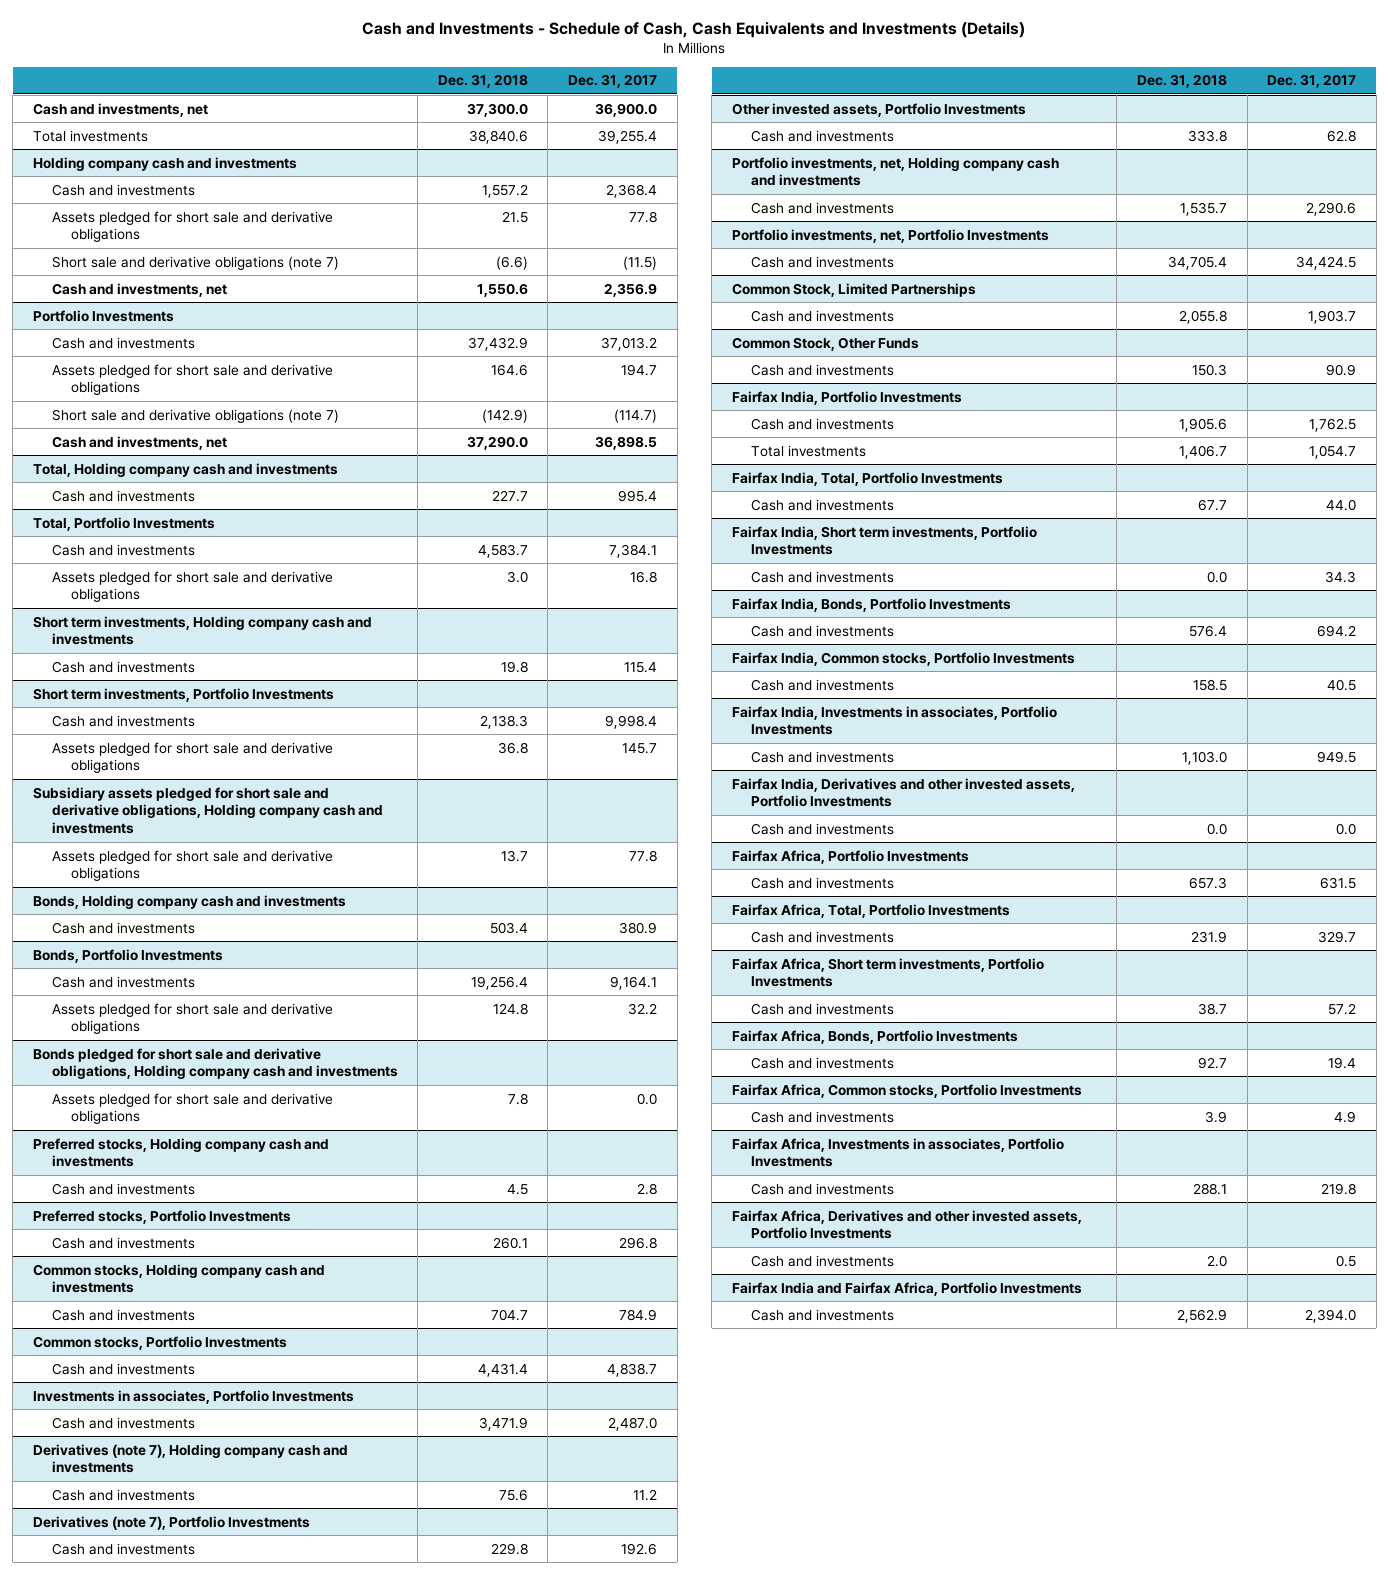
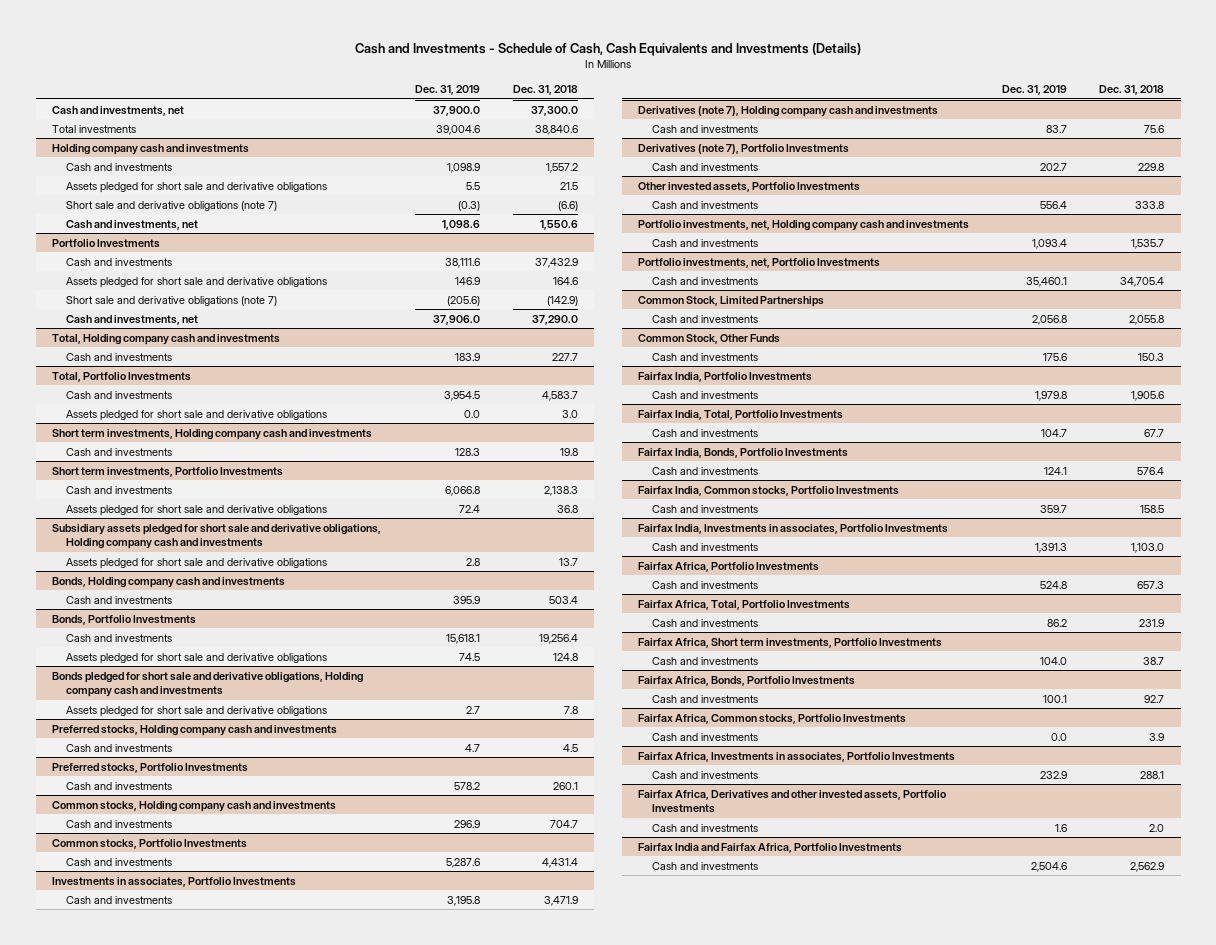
[568,74,658,89] Dec. 31, 2017 -> none
none -> [415,85,481,96] Dec. 31, 2019
[750,444,866,457] Total investments -> none
[731,525,1037,556] Fairfax India, Short term investments, Portfolio Investments -> none
[750,570,894,583] Cash and investments -> none
[731,777,1075,808] Fairfax India, Derivatives and other invested assets, Portfolio Investments -> none
[750,822,894,835] Cash and investments -> none

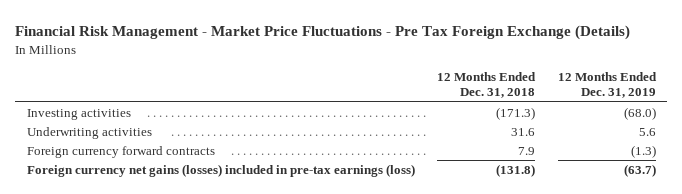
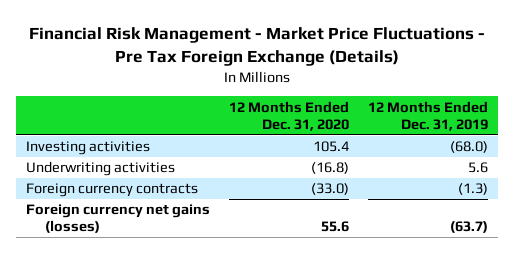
[437,71,537,99] 12 Months Ended Dec. 31, 2018 -> none
none -> [229,100,350,131] 12 Months Ended Dec. 31, 2020
[26,145,215,158] Foreign currency forward contracts -> [25,183,198,198] Foreign currency contracts
[26,163,415,177] Foreign currency net gains (losses) included in pre-tax earnings (loss) -> [25,204,210,234] Foreign currency net gains (losses)

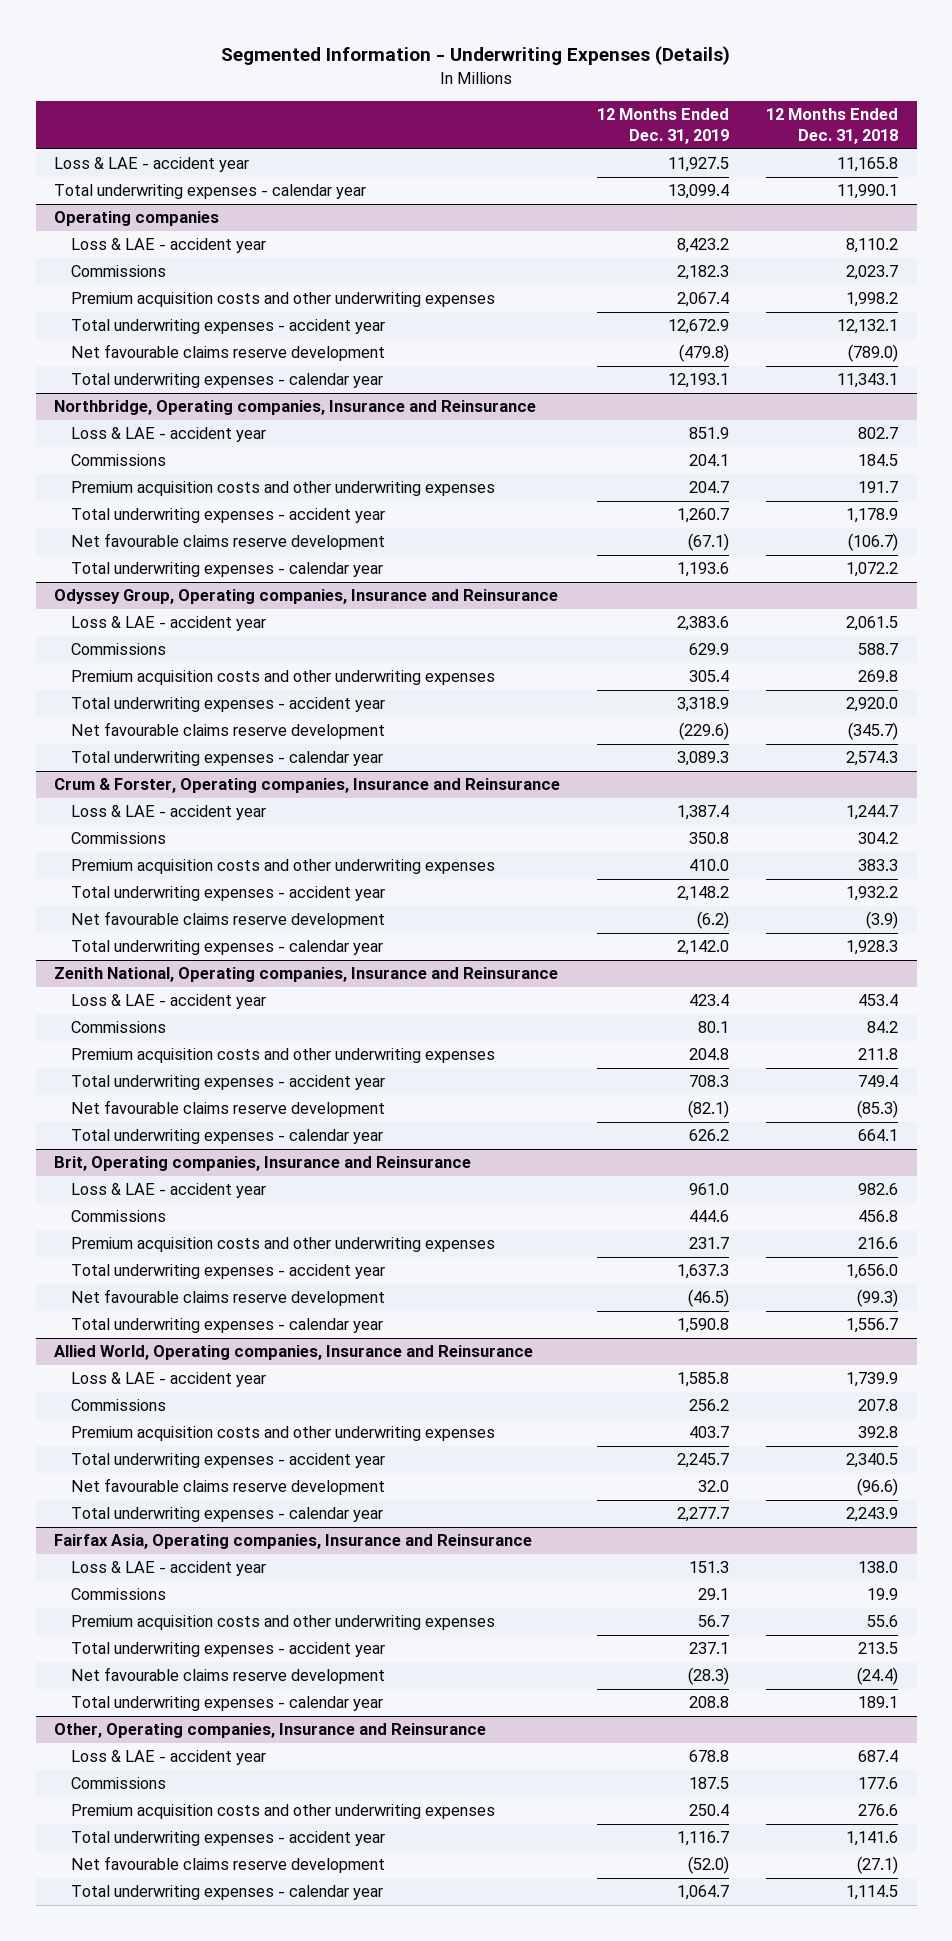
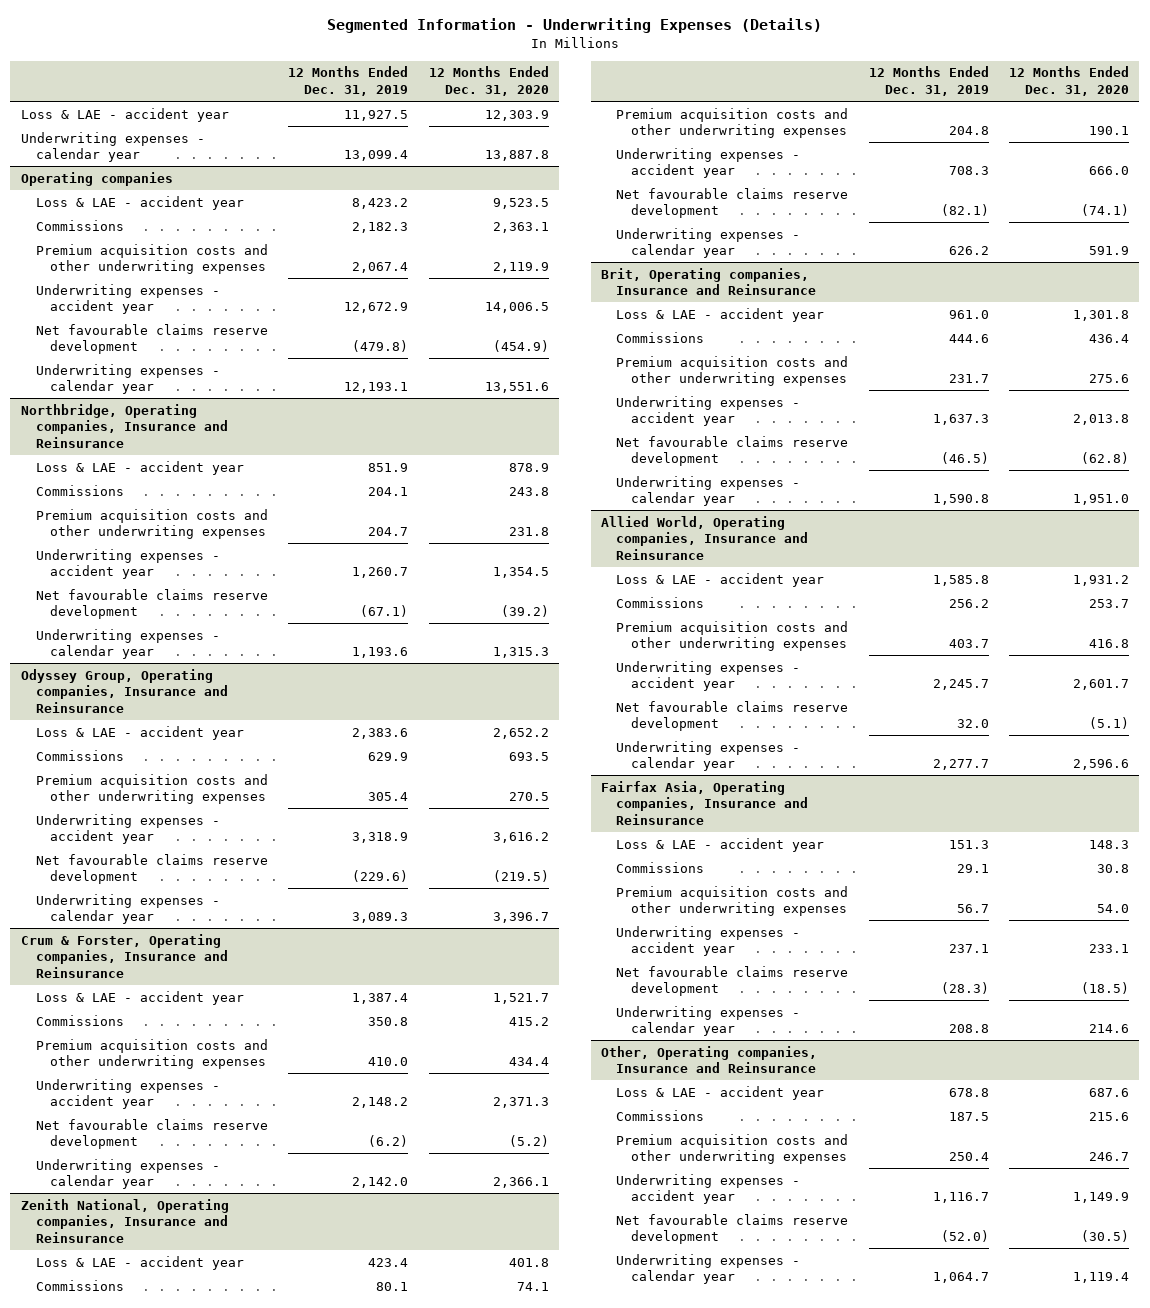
[766,107,899,145] 12 Months Ended Dec. 31, 2018 -> none
none -> [428,66,549,96] 12 Months Ended Dec. 31, 2020
[54,184,367,200] Total underwriting expenses - calendar year -> [20,131,205,163] Underwriting expenses - calendar year
[70,319,385,335] Total underwriting expenses - accident year -> [35,283,220,315] Underwriting expenses - accident year
[70,373,383,389] Total underwriting expenses - calendar year -> [35,363,220,395] Underwriting expenses - calendar year
[70,508,385,524] Total underwriting expenses - accident year -> [35,548,220,580] Underwriting expenses - accident year
[70,562,383,578] Total underwriting expenses - calendar year -> [35,628,220,660] Underwriting expenses - calendar year
[70,697,385,713] Total underwriting expenses - accident year -> [35,813,220,845] Underwriting expenses - accident year
[70,751,383,767] Total underwriting expenses - calendar year -> [35,893,220,925] Underwriting expenses - calendar year
[70,886,385,902] Total underwriting expenses - accident year -> [35,1078,220,1110] Underwriting expenses - accident year
[70,940,383,956] Total underwriting expenses - calendar year -> [35,1158,220,1190] Underwriting expenses - calendar year
[70,1075,385,1091] Total underwriting expenses - accident year -> [616,147,801,179] Underwriting expenses - accident year
[70,1129,383,1145] Total underwriting expenses - calendar year -> [616,227,801,259] Underwriting expenses - calendar year
[70,1264,385,1280] Total underwriting expenses - accident year -> [616,395,801,427] Underwriting expenses - accident year
[70,1318,383,1334] Total underwriting expenses - calendar year -> [616,475,801,507] Underwriting expenses - calendar year
[70,1453,385,1469] Total underwriting expenses - accident year -> [616,660,801,692] Underwriting expenses - accident year
[70,1507,383,1523] Total underwriting expenses - calendar year -> [616,740,801,772] Underwriting expenses - calendar year
[70,1642,385,1658] Total underwriting expenses - accident year -> [616,925,801,957] Underwriting expenses - accident year
[70,1696,383,1712] Total underwriting expenses - calendar year -> [616,1005,801,1037] Underwriting expenses - calendar year
[70,1831,385,1847] Total underwriting expenses - accident year -> [616,1173,801,1205] Underwriting expenses - accident year
[70,1885,383,1901] Total underwriting expenses - calendar year -> [616,1253,801,1285] Underwriting expenses - calendar year

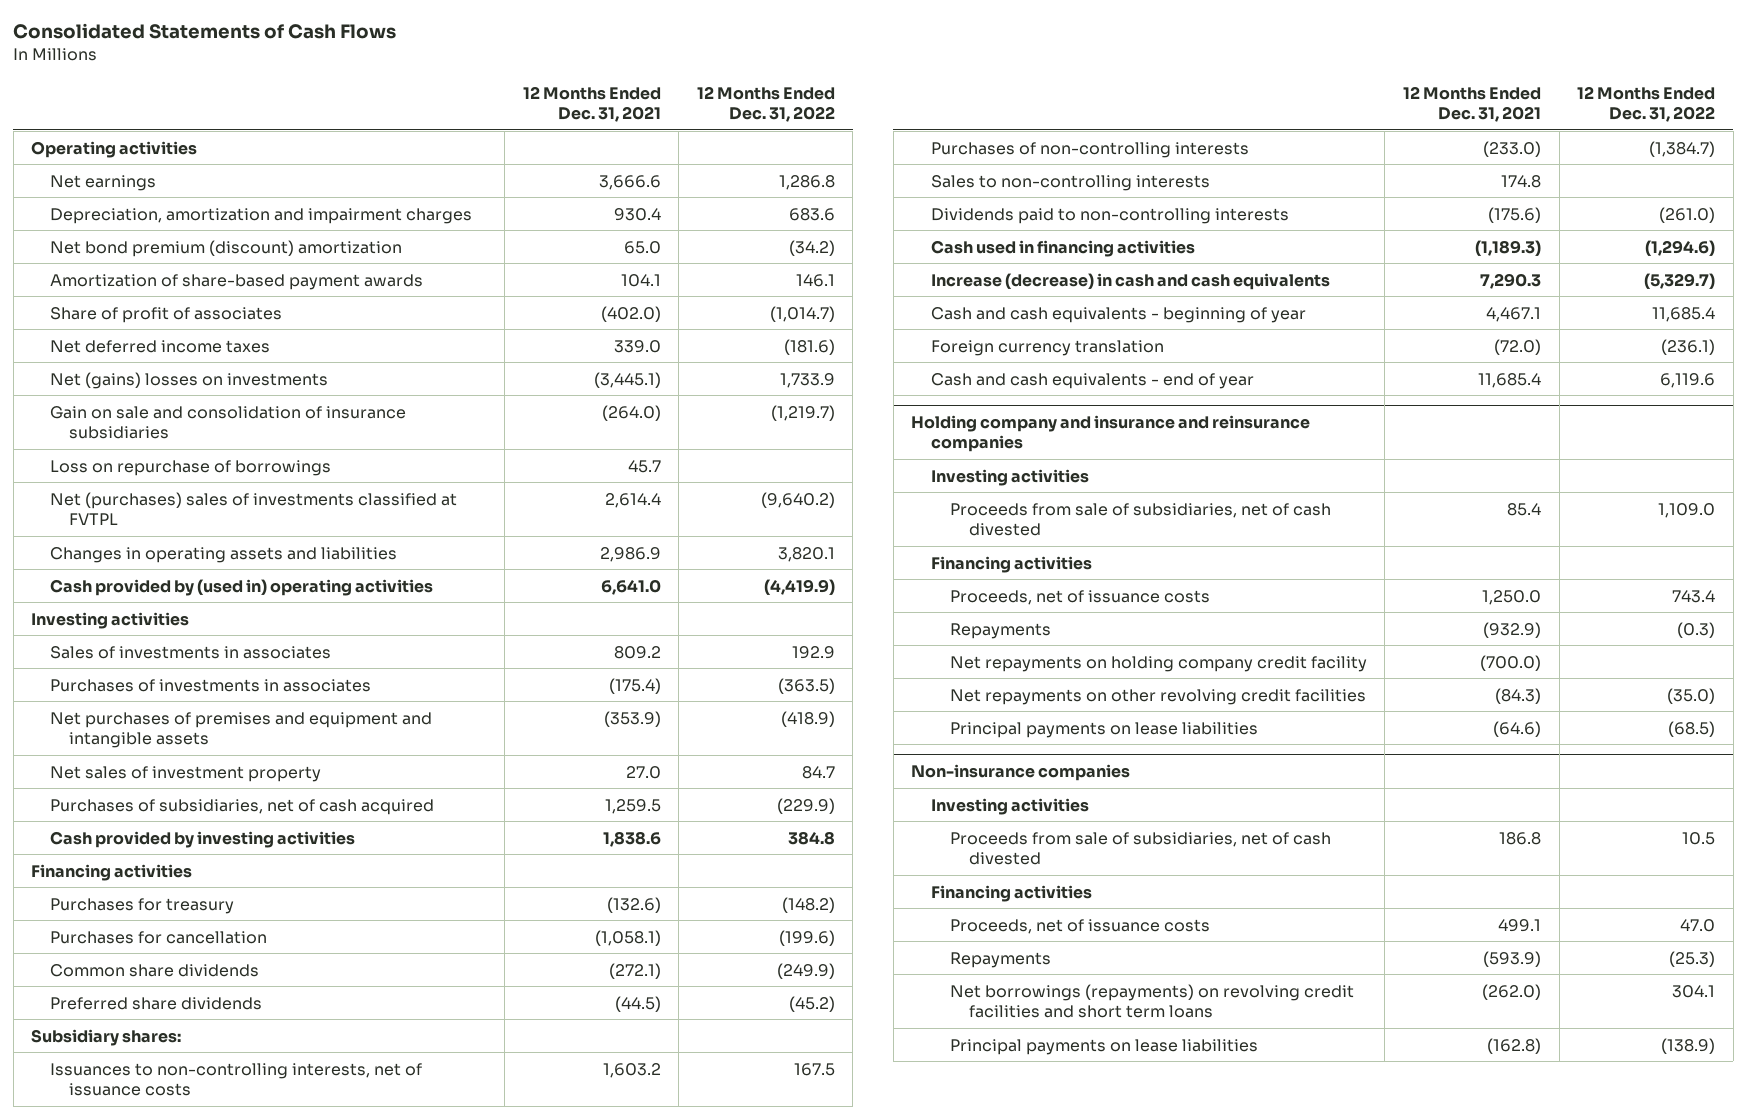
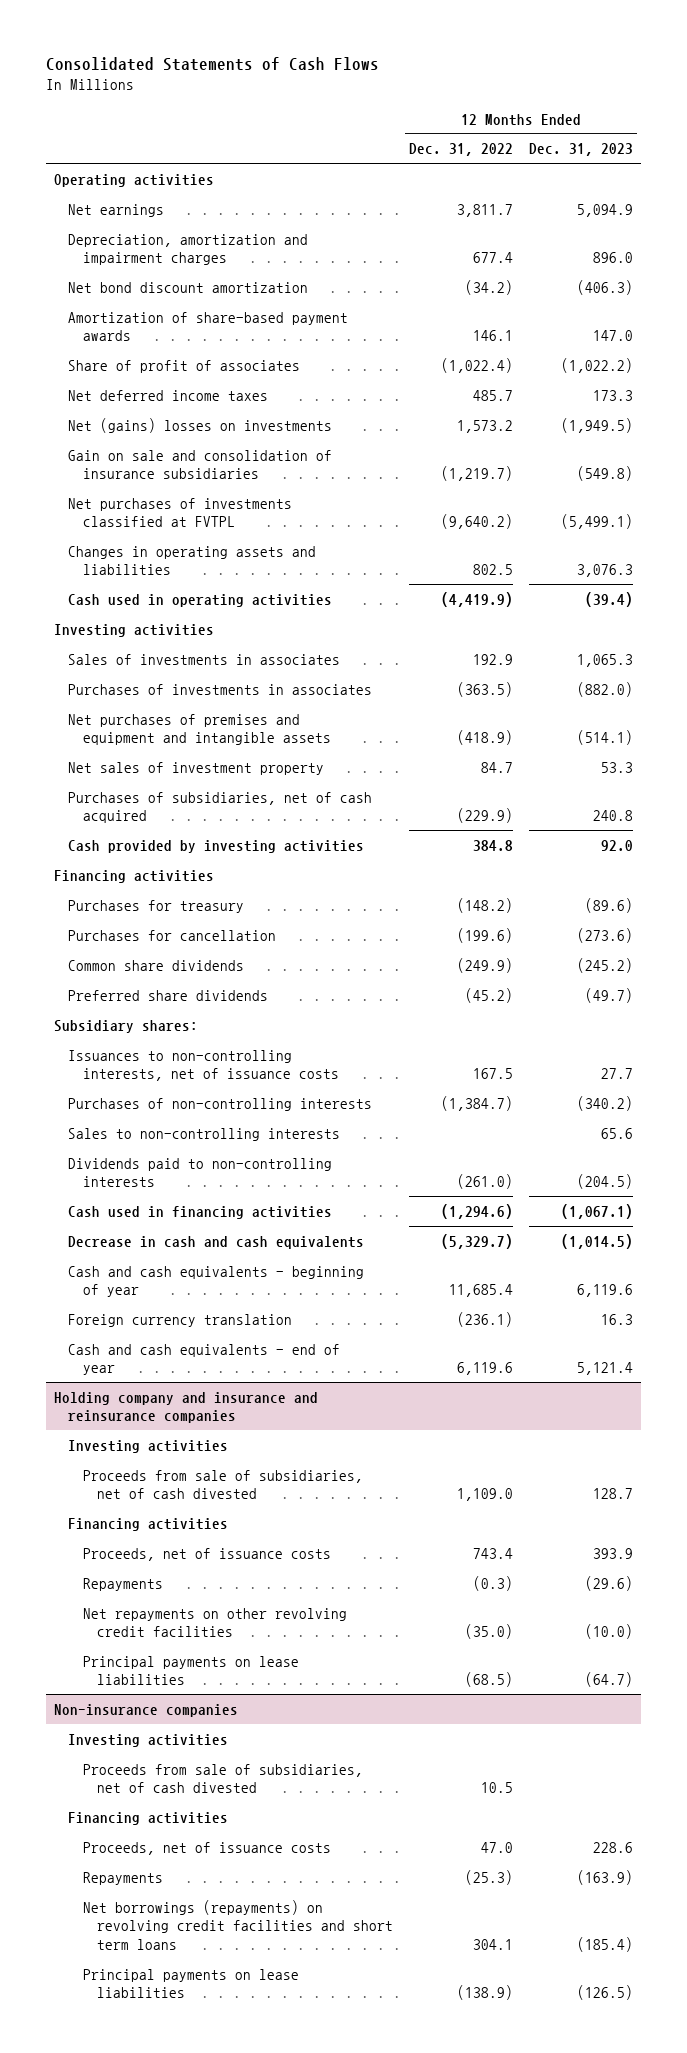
[522,85,661,123] 12 Months Ended Dec. 31, 2021 -> none
none -> [528,143,633,157] Dec. 31, 2023
[778,174,835,190] 1,286.8 -> [457,203,514,217] 3,811.7
[788,207,835,221] 683.6 -> [473,252,514,264] 677.4
[50,239,403,257] Net bond premium (discount) amortization -> [68,281,309,293] Net bond discount amortization
[769,305,835,322] (1,014.7) -> [441,357,514,373] (1,022.4)
[783,338,835,355] (181.6) -> [473,389,514,401] 485.7
[779,372,835,388] 1,733.9 -> [457,419,514,433] 1,573.2
[50,459,332,476] Loss on repurchase of borrowings -> none
[50,491,458,526] Net (purchases) sales of investments classified at FVTPL -> [68,497,293,528] Net purchases of investments classified at FVTPL
[777,546,835,562] 3,820.1 -> [473,564,514,576] 802.5
[50,578,434,596] Cash provided by (used in) operating activities -> [68,593,333,607] Cash used in operating activities
[930,272,1330,290] Increase (decrease) in cash and cash equivalents -> [68,1235,365,1249] Decrease in cash and cash equivalents
[949,655,1367,672] Net repayments on holding company credit facility -> none

